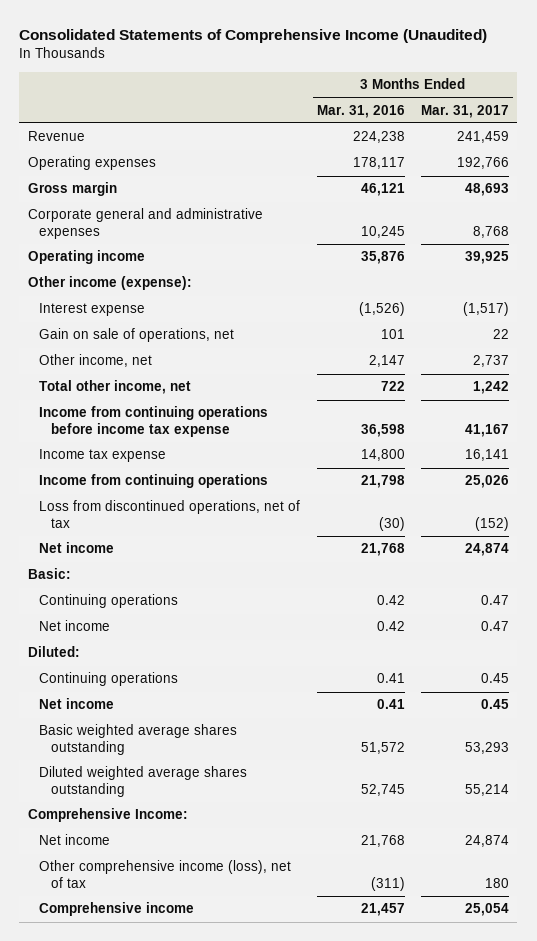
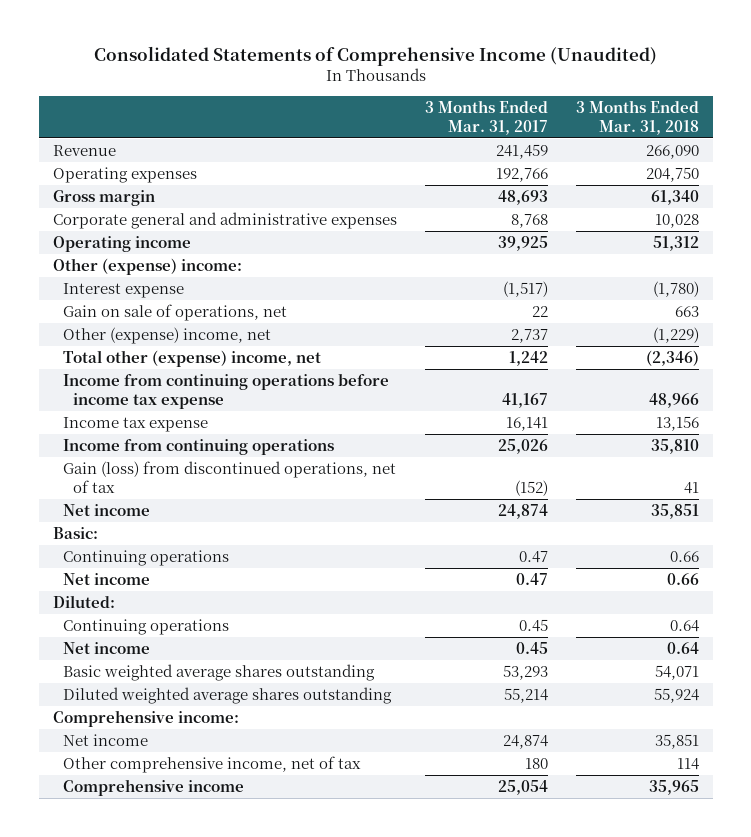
[316,104,405,118] Mar. 31, 2016 -> none
none -> [575,99,699,135] 3 Months Ended Mar. 31, 2018
[27,276,192,291] Other income (expense): -> [52,257,242,275] Other (expense) income:
[39,354,153,368] Other income, net -> [62,326,271,344] Other (expense) income, net
[39,380,192,395] Total other income, net -> [62,349,321,367] Total other (expense) income, net
[39,500,301,528] Loss from discontinued operations, net of tax -> [62,460,396,493] Gain (loss) from discontinued operations, net of tax
[27,808,188,823] Comprehensive Income: -> [52,709,239,727] Comprehensive income:
[39,860,292,888] Other comprehensive income (loss), net of tax -> [62,755,361,773] Other comprehensive income, net of tax

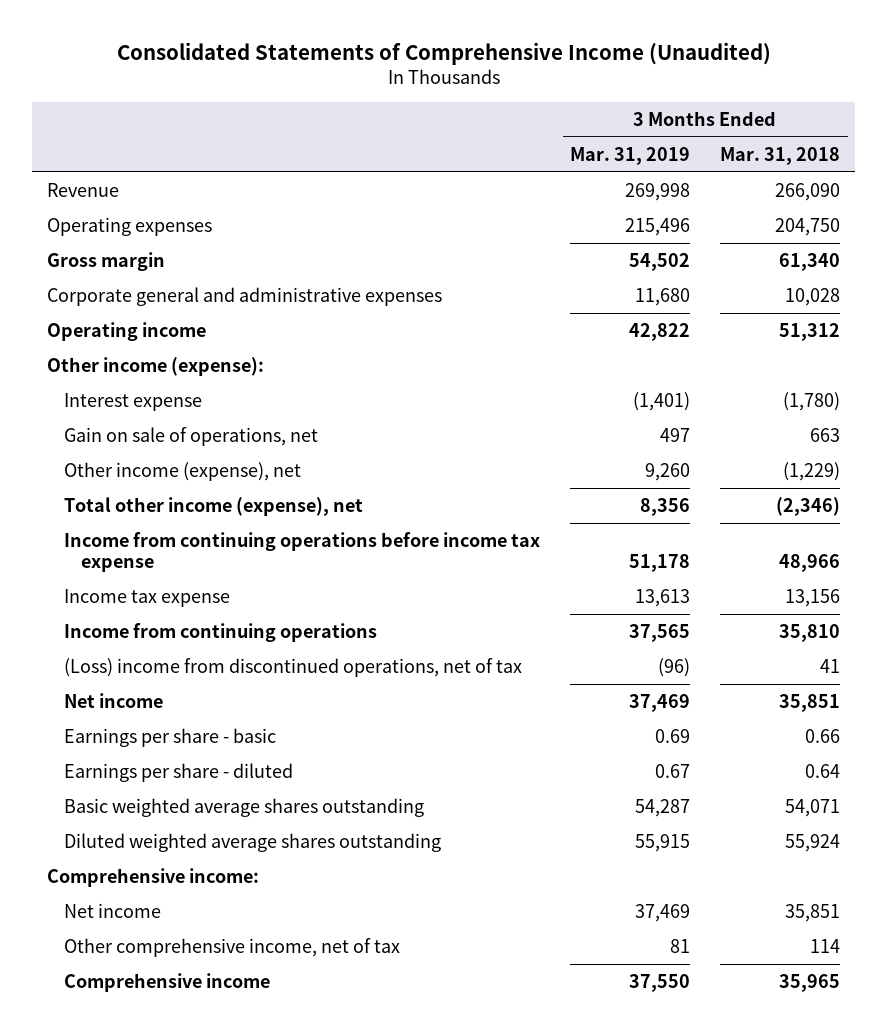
[424,99,548,135] 3 Months Ended Mar. 31, 2017 -> none
none -> [570,146,691,165] Mar. 31, 2019
[52,257,242,275] Other (expense) income: -> [47,357,265,377] Other income (expense):
[62,326,271,344] Other (expense) income, net -> [64,462,302,482] Other income (expense), net
[62,349,321,367] Total other (expense) income, net -> [64,497,364,517] Total other income (expense), net
[62,460,396,493] Gain (loss) from discontinued operations, net of tax -> [64,658,523,678] (Loss) income from discontinued operations, net of tax
[52,526,98,539] Basic: -> none
[62,549,229,566] Continuing operations -> none
[52,594,115,608] Diluted: -> none
[62,618,229,635] Continuing operations -> none
[62,572,150,585] Net income -> [64,728,277,748] Earnings per share - basic
[62,641,150,654] Net income -> [64,763,294,783] Earnings per share - diluted

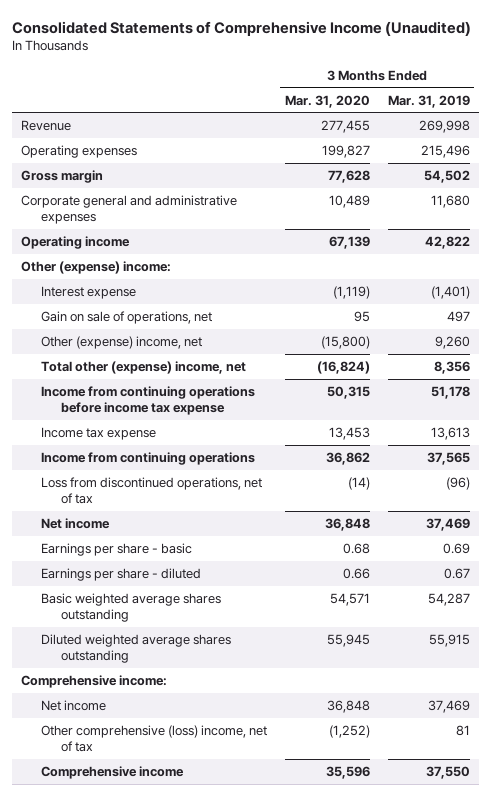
[720,146,841,165] Mar. 31, 2018 -> none
none -> [284,94,370,108] Mar. 31, 2020
[47,357,265,377] Other income (expense): -> [21,260,172,274] Other (expense) income:
[64,462,302,482] Other income (expense), net -> [41,335,203,349] Other (expense) income, net
[64,497,364,517] Total other income (expense), net -> [41,360,247,374] Total other (expense) income, net
[64,658,523,678] (Loss) income from discontinued operations, net of tax -> [41,476,263,505] Loss from discontinued operations, net of tax
[64,938,401,958] Other comprehensive income, net of tax -> [41,724,268,753] Other comprehensive (loss) income, net of tax

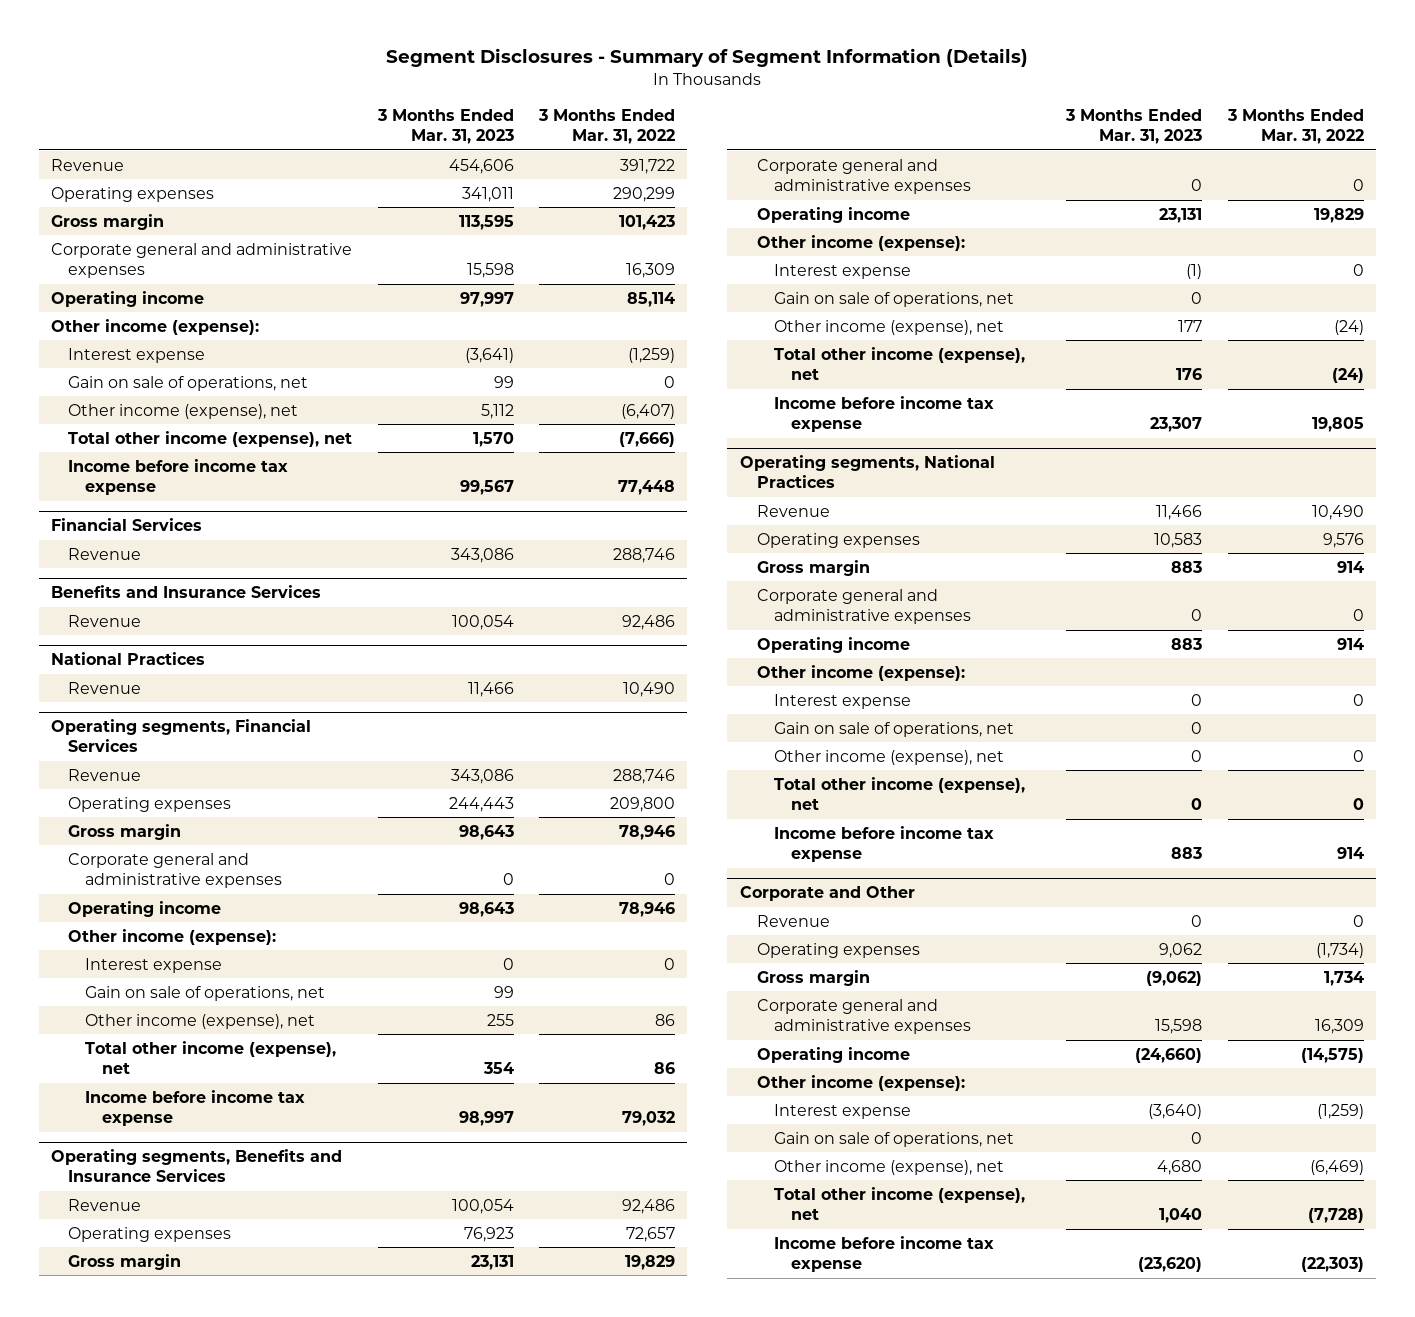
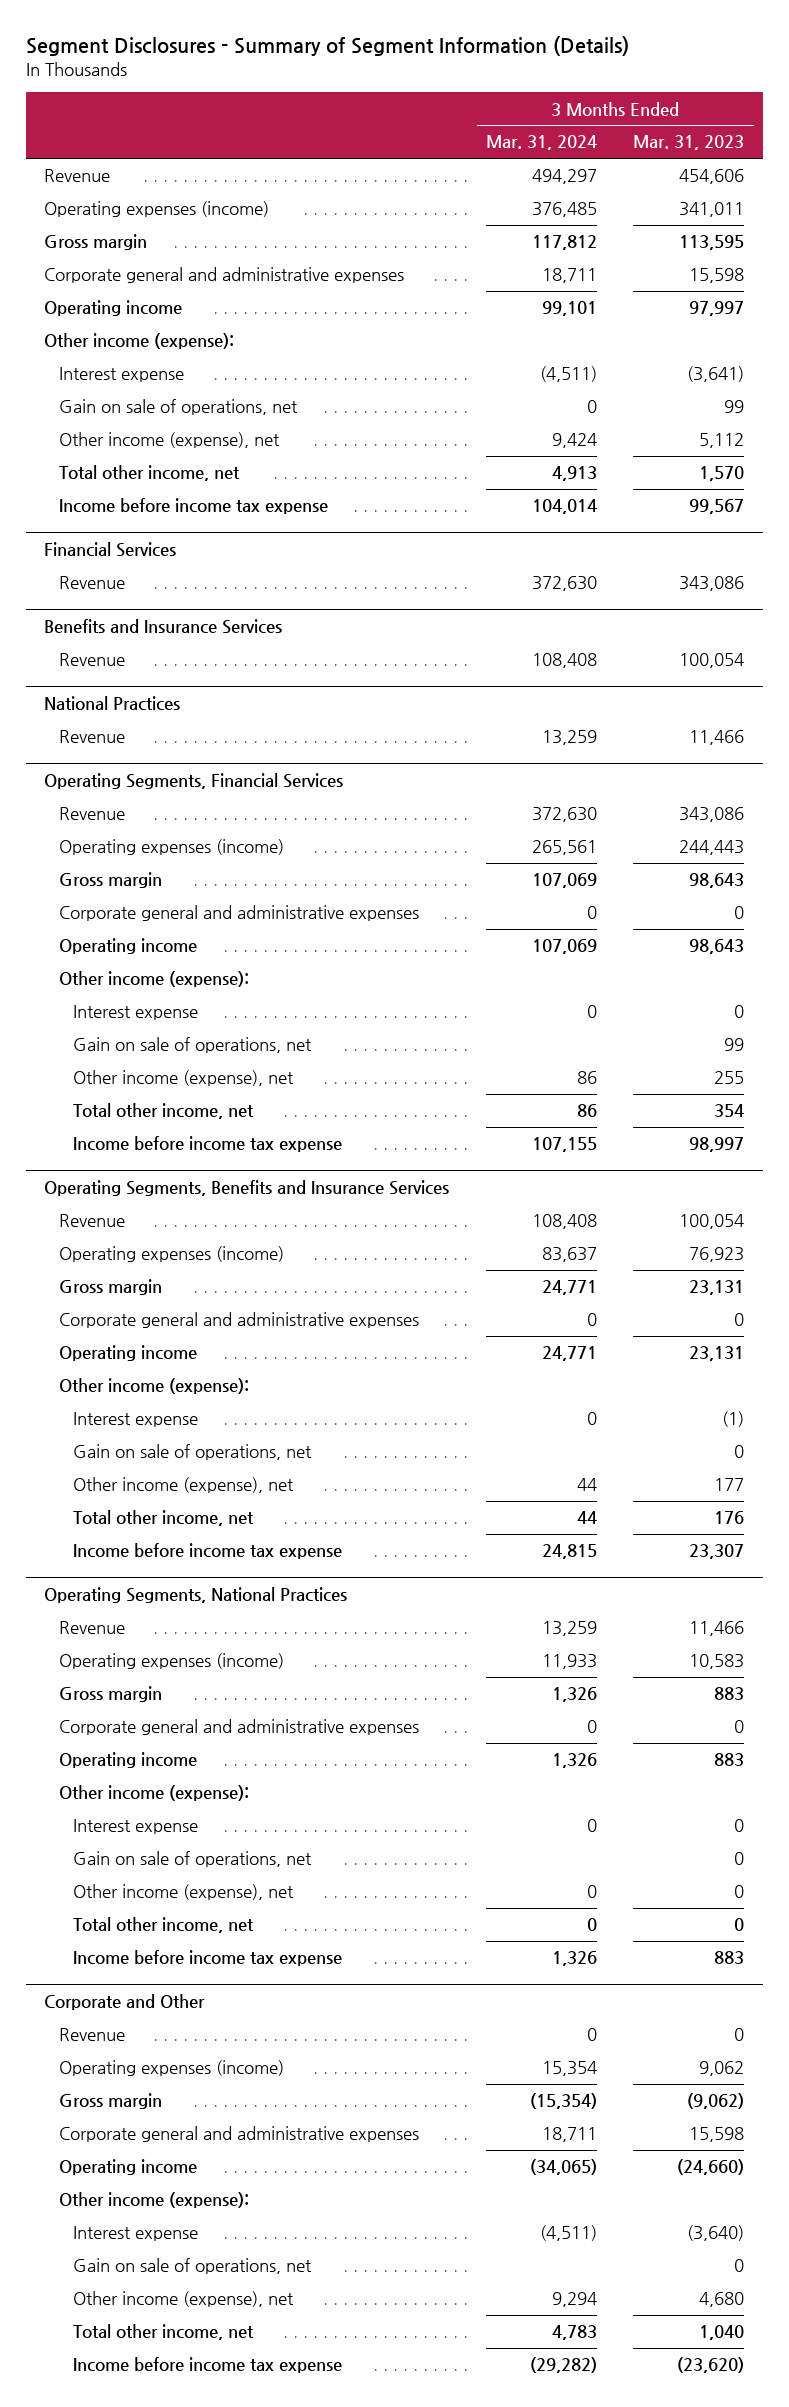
[537,108,675,145] 3 Months Ended Mar. 31, 2022 -> none
none -> [485,135,597,151] Mar. 31, 2024
[51,186,215,202] Operating expenses -> [44,201,270,218] Operating expenses (income)
[68,430,353,447] Total other income (expense), net -> [58,465,240,482] Total other income, net
[51,718,312,753] Operating segments, Financial Services -> [44,773,344,790] Operating Segments, Financial Services
[68,796,232,812] Operating expenses -> [58,839,284,856] Operating expenses (income)
[85,1040,337,1075] Total other income (expense), net -> [73,1103,255,1120] Total other income, net
[51,1148,343,1183] Operating segments, Benefits and Insurance Services -> [44,1180,450,1197] Operating Segments, Benefits and Insurance Services
[68,1226,232,1242] Operating expenses -> [58,1246,284,1263] Operating expenses (income)
[773,346,1025,381] Total other income (expense), net -> [73,1510,255,1527] Total other income, net
[740,454,996,489] Operating segments, National Practices -> [44,1587,348,1604] Operating Segments, National Practices
[756,532,920,548] Operating expenses -> [58,1653,284,1670] Operating expenses (income)
[773,776,1025,811] Total other income (expense), net -> [73,1917,255,1934] Total other income, net
[756,942,920,958] Operating expenses -> [58,2060,284,2077] Operating expenses (income)
[773,1186,1025,1221] Total other income (expense), net -> [73,2324,255,2341] Total other income, net

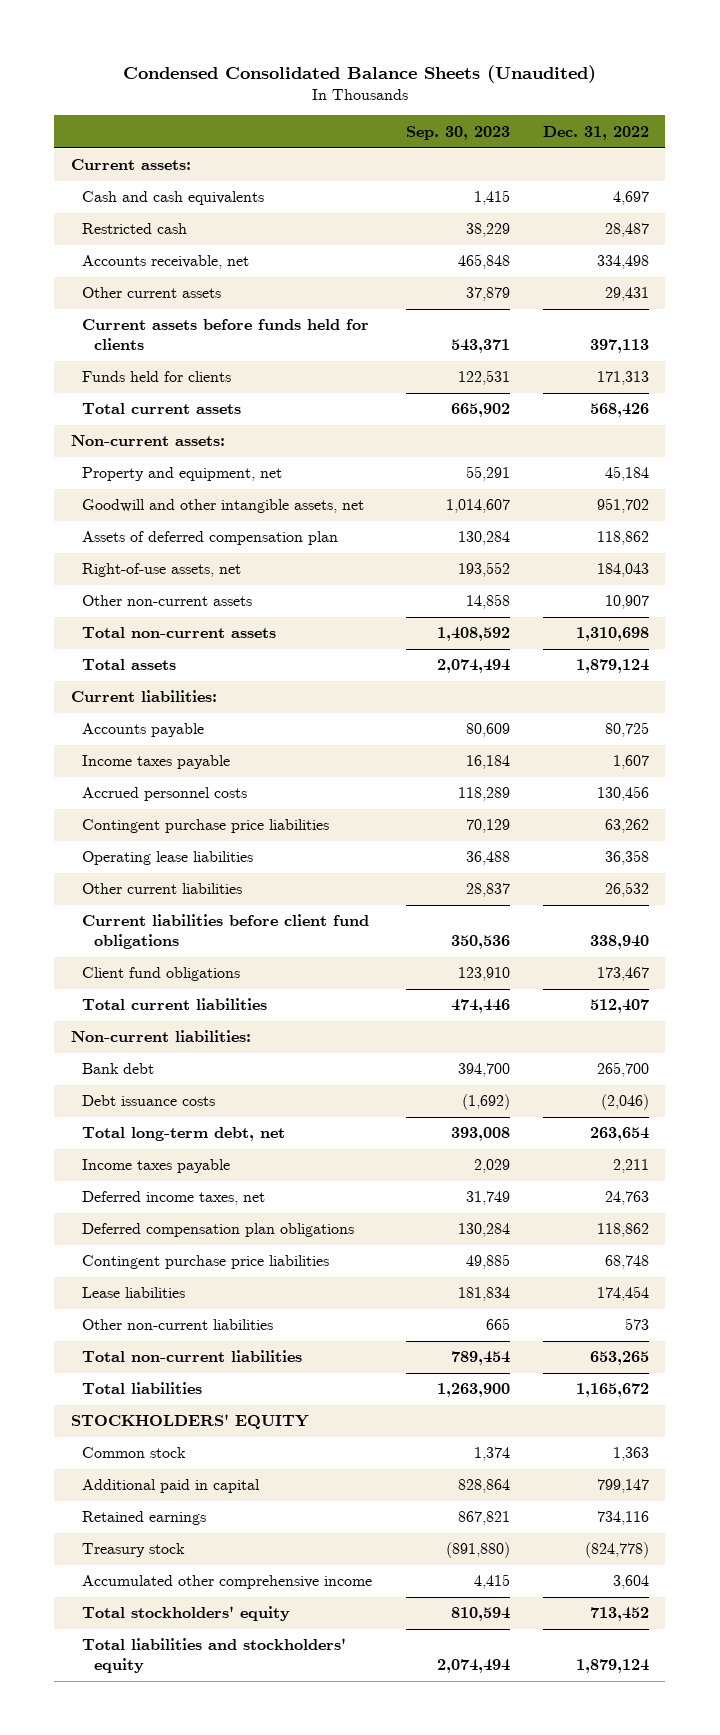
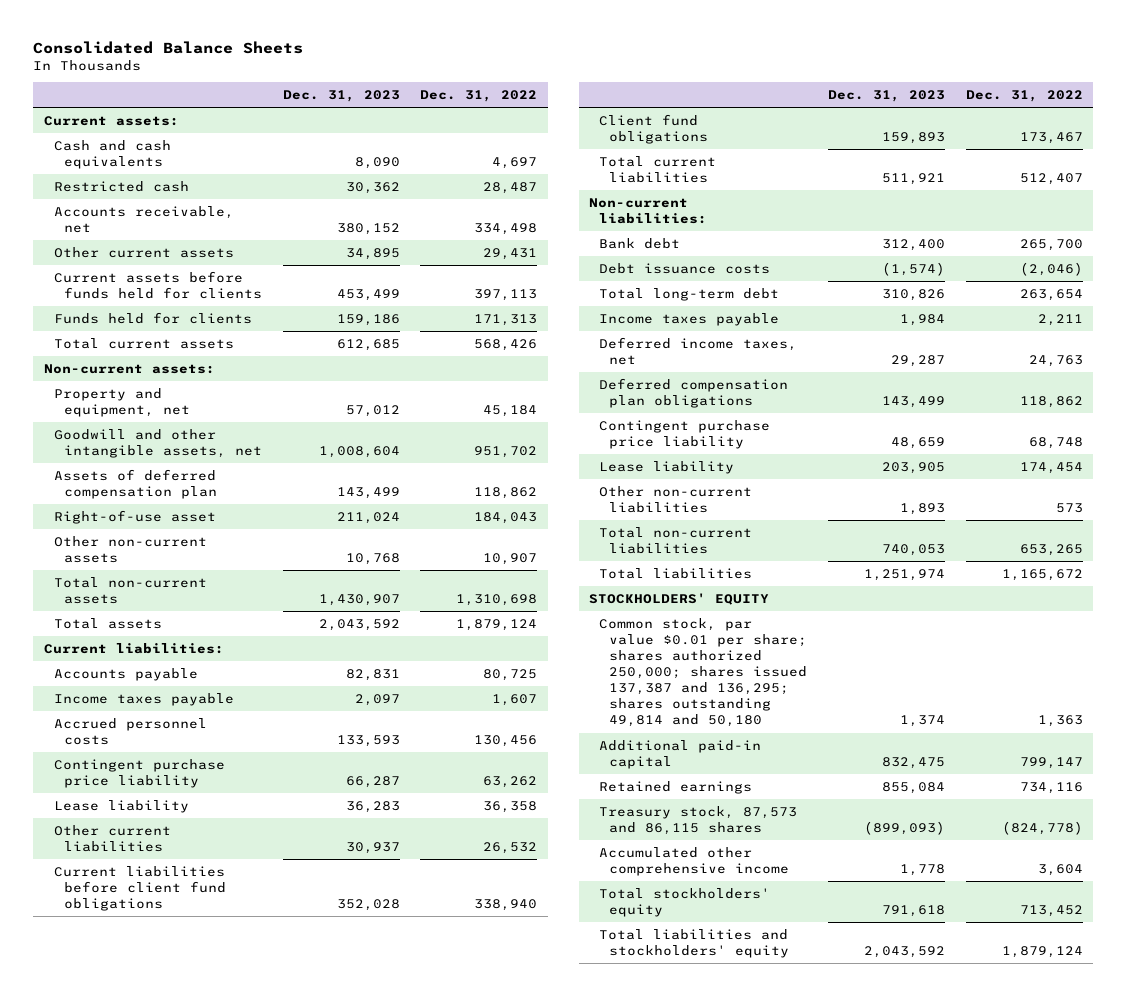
[122,64,596,83] Condensed Consolidated Balance Sheets (Unaudited) -> [33,40,304,54] Consolidated Balance Sheets
[405,125,510,140] Sep. 30, 2023 -> none
none -> [282,90,400,103] Dec. 31, 2023
[82,563,242,578] Right-of-use assets, net -> [53,509,216,524] Right-of-use asset
[82,819,330,834] Contingent purchase price liabilities -> [53,758,225,788] Contingent purchase price liability
[82,851,254,866] Operating lease liabilities -> [53,799,189,813] Lease liability
[82,1127,286,1142] Total long-term debt, net -> [599,287,780,301] Total long-term debt
[82,1255,330,1270] Contingent purchase price liabilities -> [599,419,771,449] Contingent purchase price liability
[82,1287,186,1299] Lease liabilities -> [599,460,735,474] Lease liability
[82,1447,187,1459] Common stock -> [599,617,808,728] Common stock, par value $0.01 per share; shares authorized 250,000; shares issued 137,387 and 136,295; shares outstanding 49,814 and 50,180
[82,1479,261,1494] Additional paid in capital -> [599,739,762,769] Additional paid-in capital
[82,1543,186,1558] Treasury stock -> [599,805,798,835] Treasury stock, 87,573 and 86,115 shares

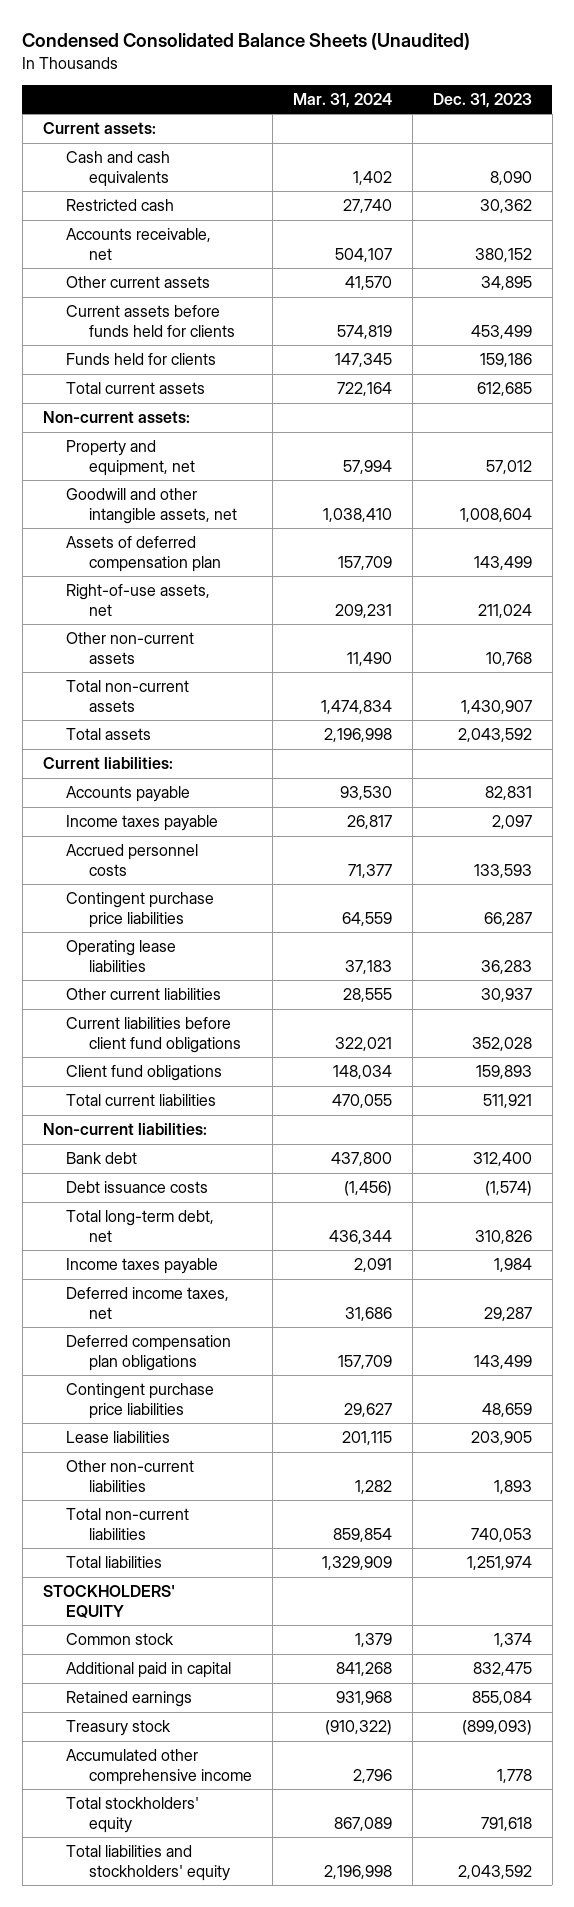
[33,40,304,54] Consolidated Balance Sheets -> [22,33,471,51] Condensed Consolidated Balance Sheets (Unaudited)
[420,90,538,103] Dec. 31, 2022 -> none
none -> [292,92,392,108] Mar. 31, 2024
[53,509,216,524] Right-of-use asset -> [65,584,210,616] Right-of-use assets, net
[53,758,225,788] Contingent purchase price liability -> [65,892,214,928] Contingent purchase price liabilities
[53,799,189,813] Lease liability -> [65,940,176,972] Operating lease liabilities
[599,287,780,301] Total long-term debt -> [65,1210,214,1242] Total long-term debt, net
[599,419,771,449] Contingent purchase price liability -> [65,1383,214,1419] Contingent purchase price liabilities
[599,460,735,474] Lease liability -> [65,1431,170,1444] Lease liabilities
[599,617,808,728] Common stock, par value $0.01 per share; shares authorized 250,000; shares issued 137,387 and 136,295; shares outstanding 49,814 and 50,180 -> [65,1633,174,1646] Common stock
[599,739,762,769] Additional paid-in capital -> [65,1662,231,1679] Additional paid in capital
[599,805,798,835] Treasury stock, 87,573 and 86,115 shares -> [65,1720,171,1737] Treasury stock

